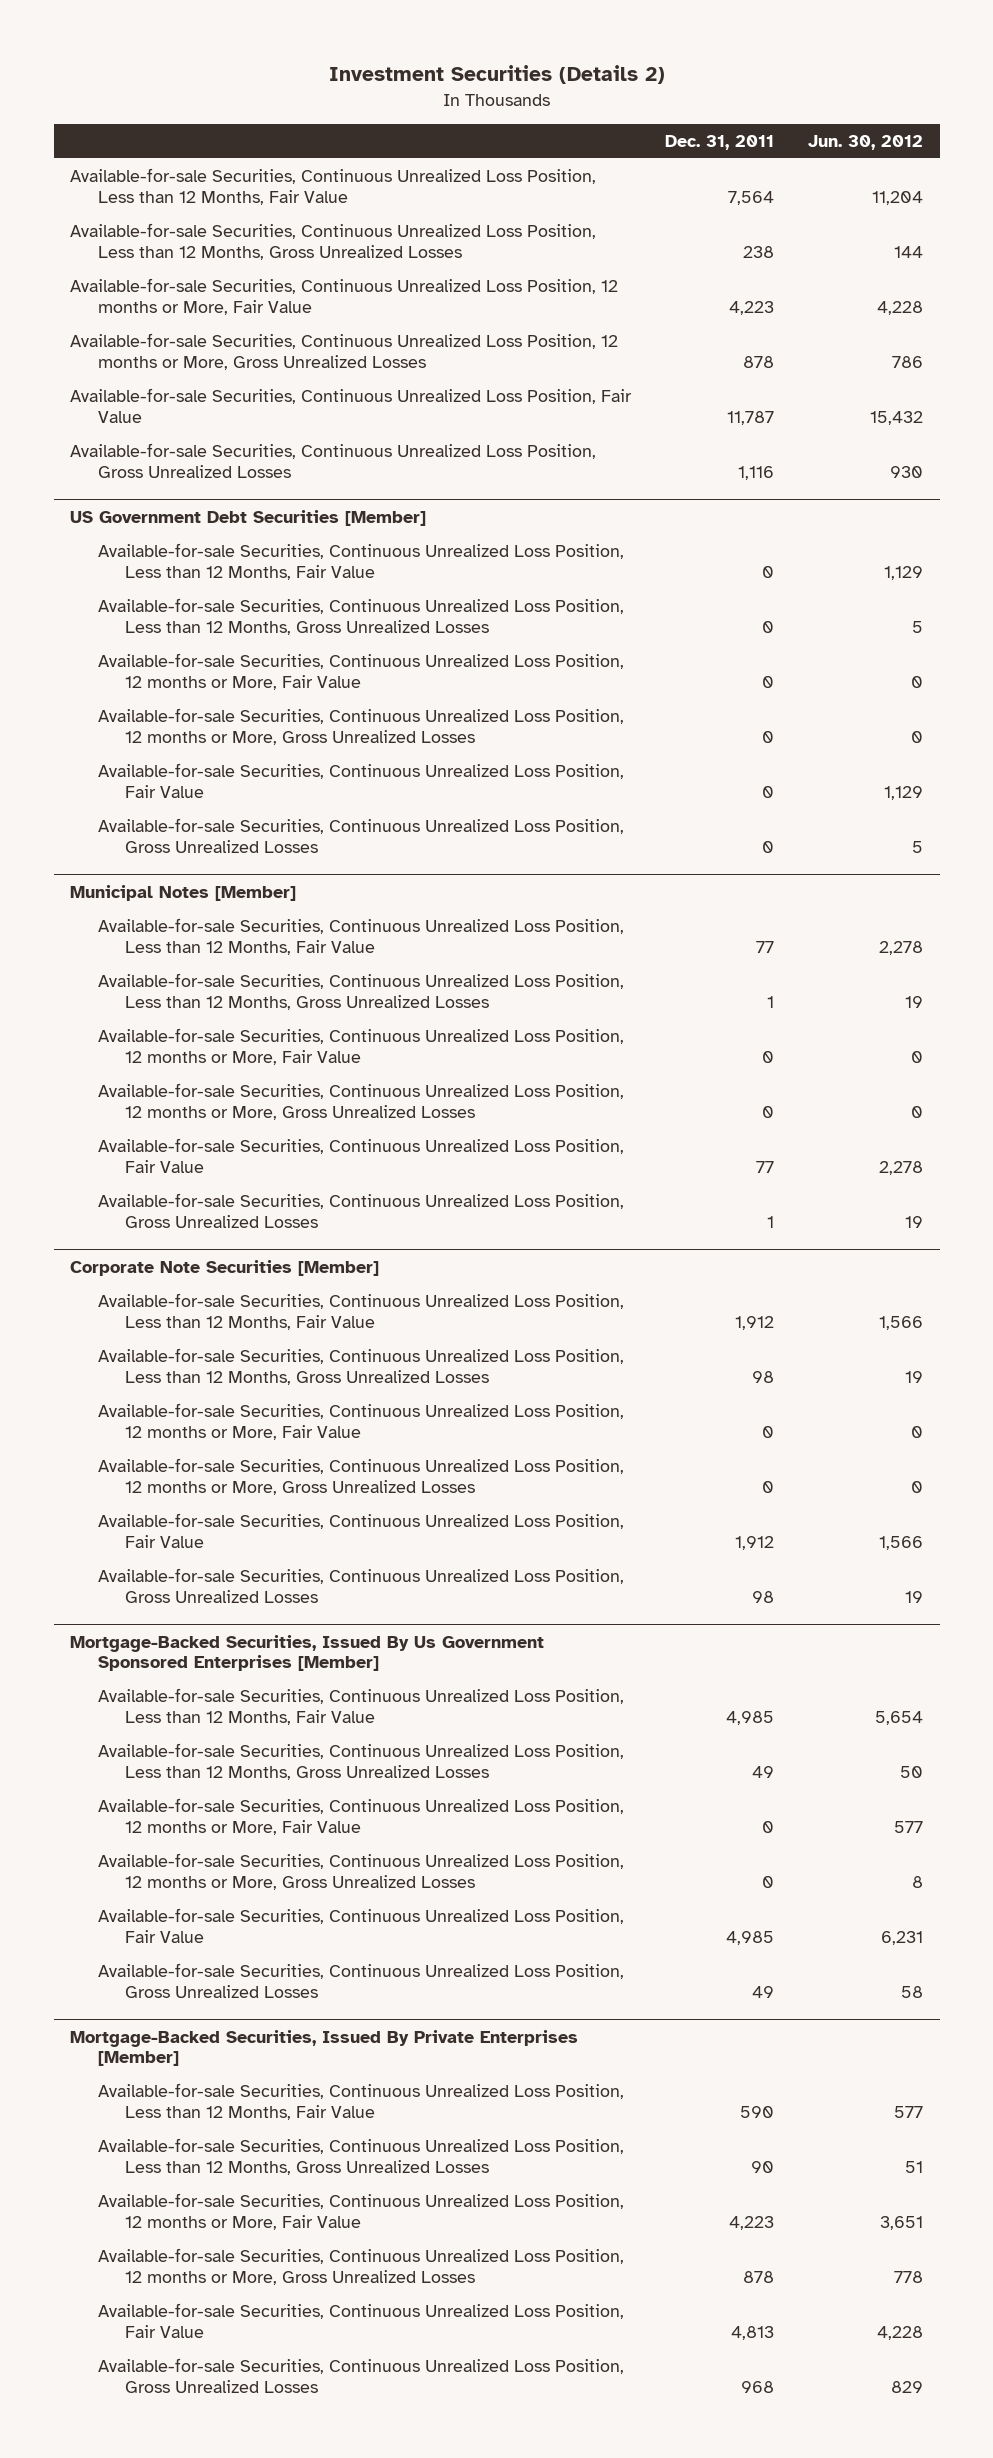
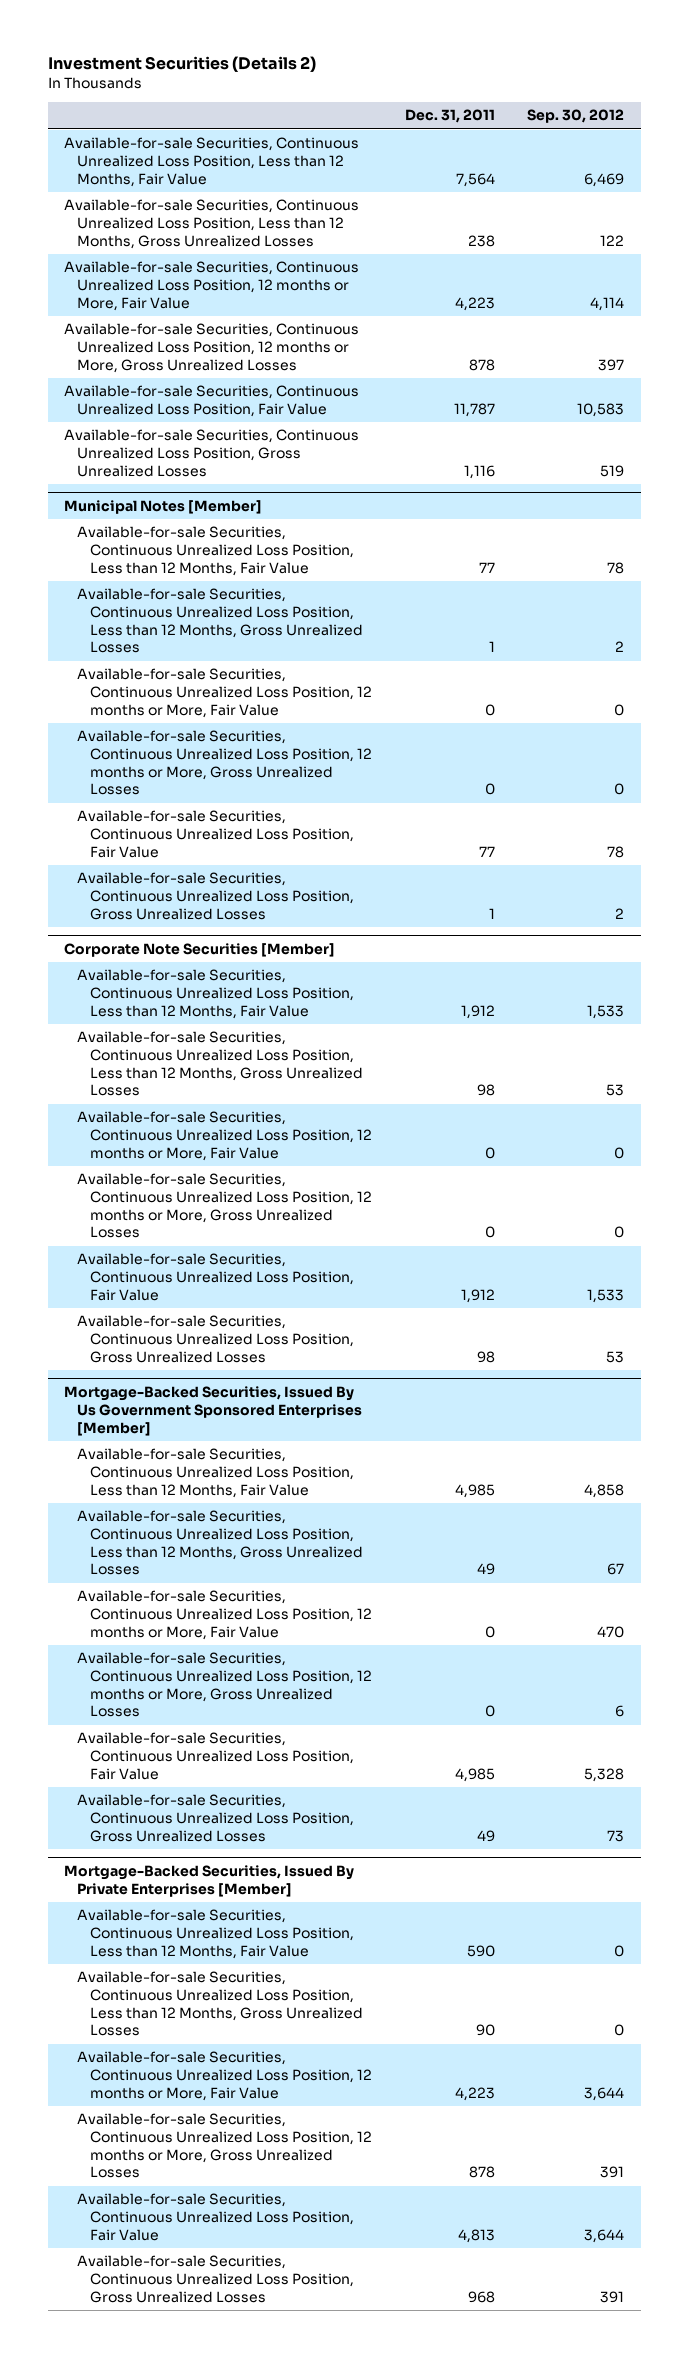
[807,134,923,150] Jun. 30, 2012 -> none
none -> [527,109,625,124] Sep. 30, 2012
[70,509,427,526] US Government Debt Securities [Member] -> none
[97,543,624,581] Available-for-sale Securities, Continuous Unrealized Loss Position, Less than 12 Months, Fair Value -> none
[97,598,624,636] Available-for-sale Securities, Continuous Unrealized Loss Position, Less than 12 Months, Gross Unrealized Losses -> none
[97,653,624,691] Available-for-sale Securities, Continuous Unrealized Loss Position, 12 months or More, Fair Value -> none
[97,708,624,746] Available-for-sale Securities, Continuous Unrealized Loss Position, 12 months or More, Gross Unrealized Losses -> none
[97,763,624,799] Available-for-sale Securities, Continuous Unrealized Loss Position, Fair Value -> none
[97,818,624,854] Available-for-sale Securities, Continuous Unrealized Loss Position, Gross Unrealized Losses -> none

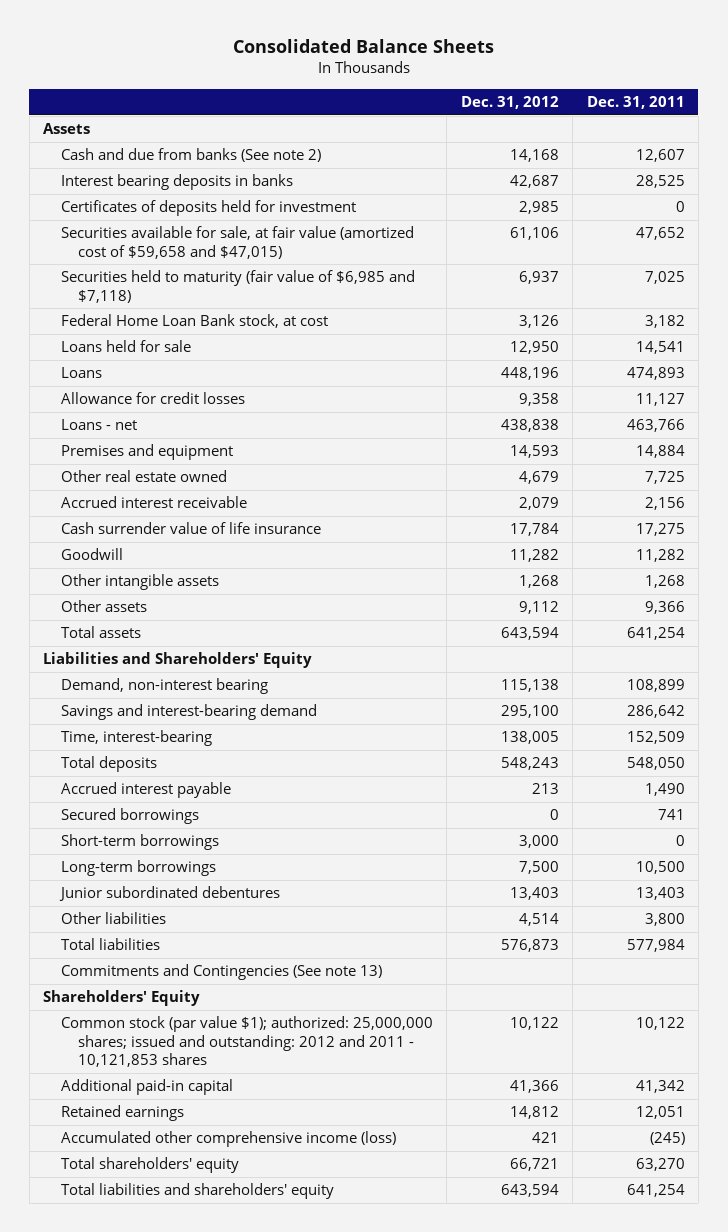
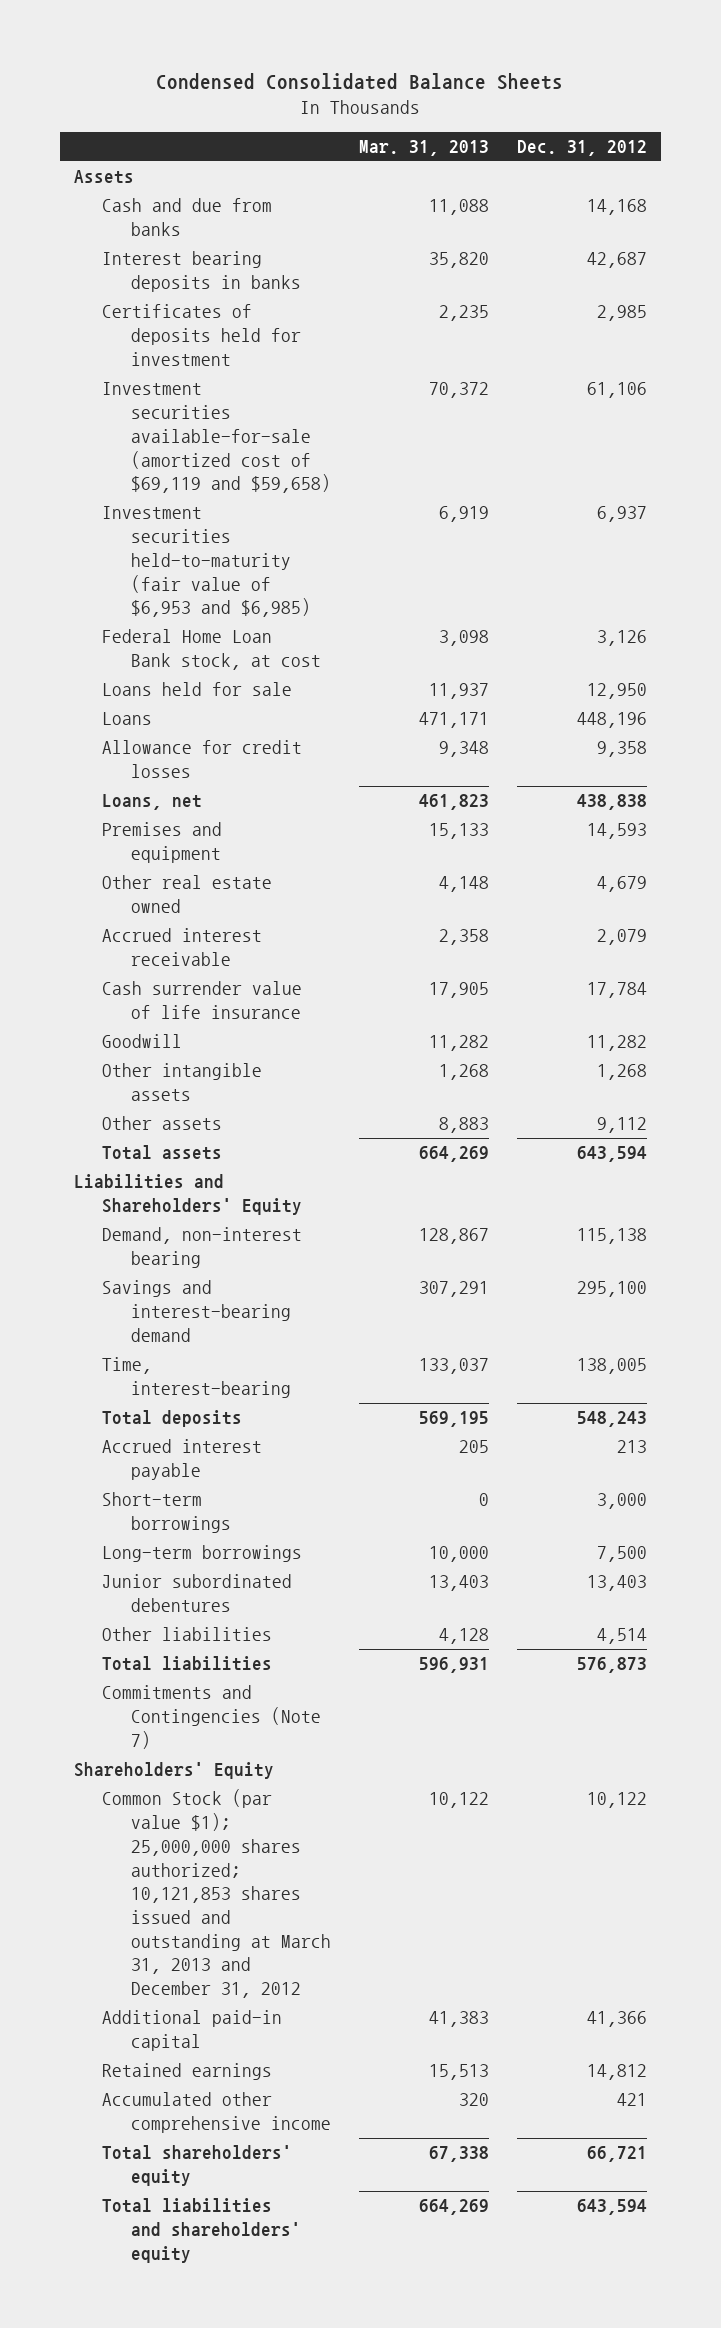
[232,38,494,53] Consolidated Balance Sheets -> [156,73,564,91] Condensed Consolidated Balance Sheets
[586,96,685,110] Dec. 31, 2011 -> none
none -> [358,140,489,157] Mar. 31, 2013
[60,148,321,163] Cash and due from banks (See note 2) -> [102,198,273,237] Cash and due from banks
[60,226,414,259] Securities available for sale, at fair value (amortized cost of $59,658 and $47,015) -> [102,382,332,494] Investment securities available-for-sale (amortized cost of $69,119 and $59,658)
[60,270,415,303] Securities held to maturity (fair value of $6,985 and $7,118) -> [102,506,312,618] Investment securities held-to-maturity (fair value of $6,953 and $6,985)
[60,419,137,431] Loans - net -> [102,794,203,811] Loans, net
[60,808,199,825] Secured borrowings -> none
[60,964,382,981] Commitments and Contingencies (See note 13) -> [102,1685,322,1749] Commitments and Contingencies (Note 7)
[60,1016,433,1068] Common stock (par value $1); authorized: 25,000,000 shares; issued and outstanding: 2012 and 2011 - 10,121,853 shares -> [102,1789,332,1998] Common Stock (par value $1); 25,000,000 shares authorized; 10,121,853 shares issued and outstanding at March 31, 2013 and December 31, 2012
[60,1131,396,1148] Accumulated other comprehensive income (loss) -> [102,2092,332,2134] Accumulated other comprehensive income

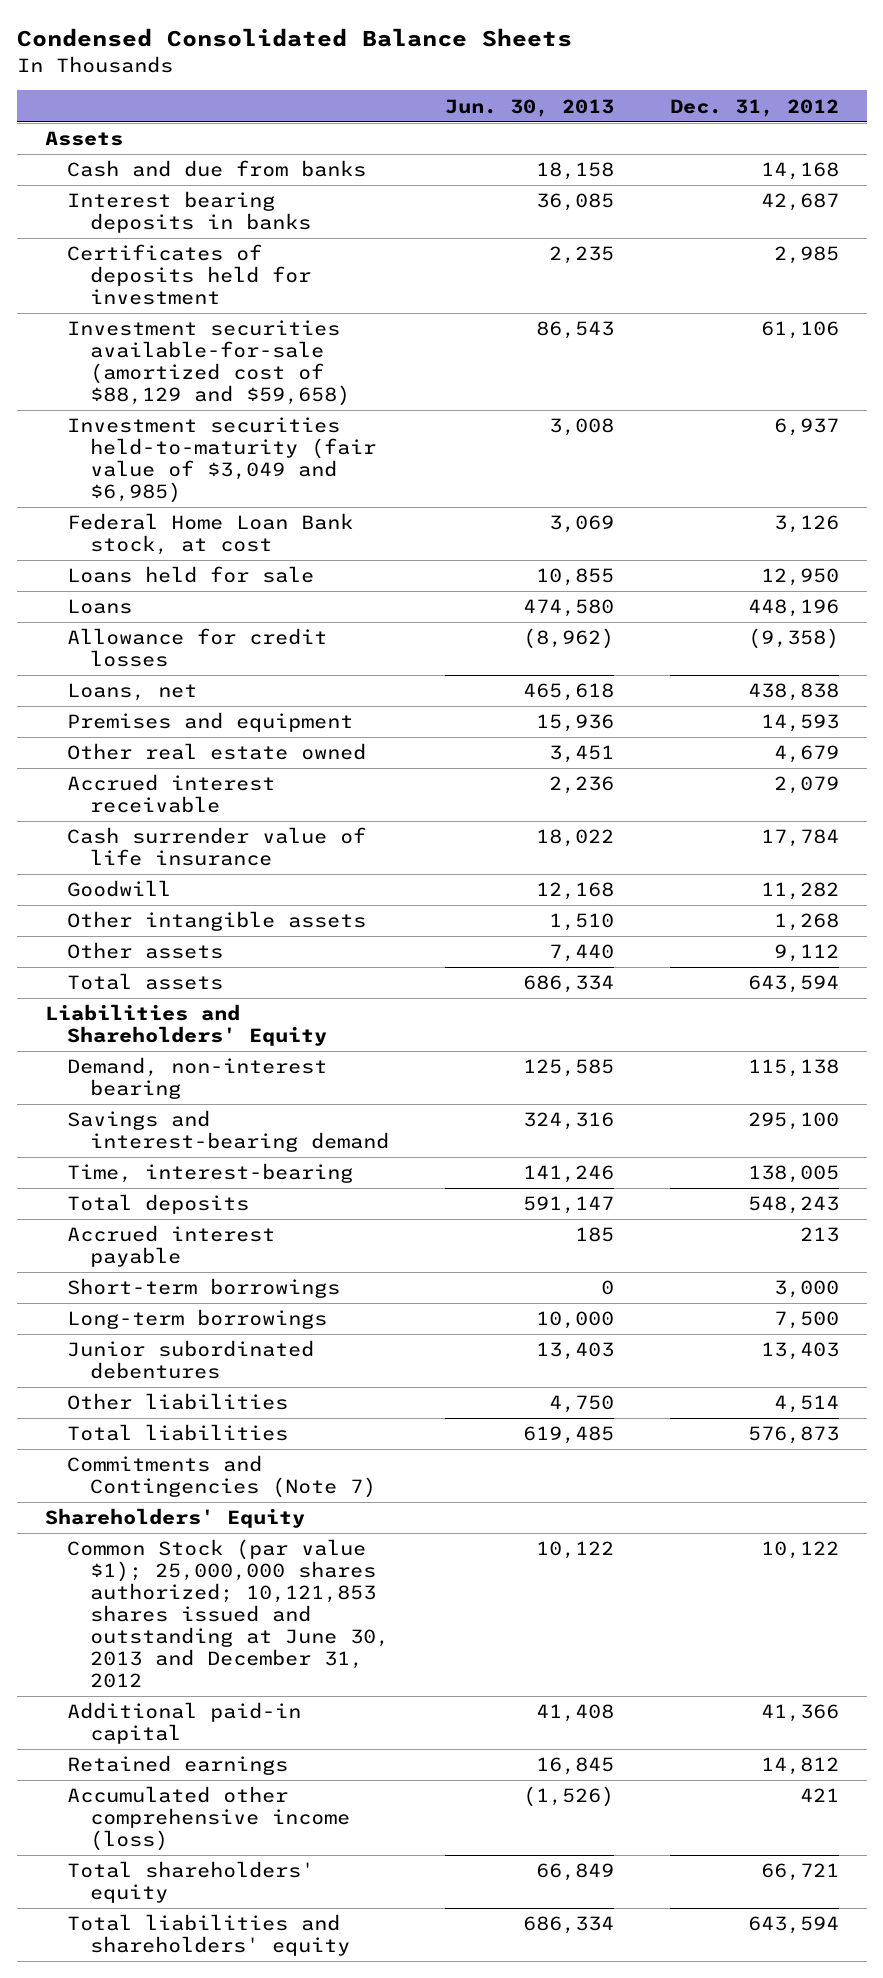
[358,140,489,157] Mar. 31, 2013 -> none
none -> [444,98,614,117] Jun. 30, 2013
[102,382,332,494] Investment securities available-for-sale (amortized cost of $69,119 and $59,658) -> [67,320,350,407] Investment securities available-for-sale (amortized cost of $88,129 and $59,658)
[102,506,312,618] Investment securities held-to-maturity (fair value of $6,953 and $6,985) -> [67,417,376,504] Investment securities held-to-maturity (fair value of $3,049 and $6,985)
[596,741,647,758] 9,358 -> [747,628,839,650] (9,358)
[102,1789,332,1998] Common Stock (par value $1); 25,000,000 shares authorized; 10,121,853 shares issued and outstanding at March 31, 2013 and December 31, 2012 -> [67,1539,389,1689] Common Stock (par value $1); 25,000,000 shares authorized; 10,121,853 shares issued and outstanding at June 30, 2013 and December 31, 2012
[102,2092,332,2134] Accumulated other comprehensive income -> [67,1786,350,1852] Accumulated other comprehensive income (loss)

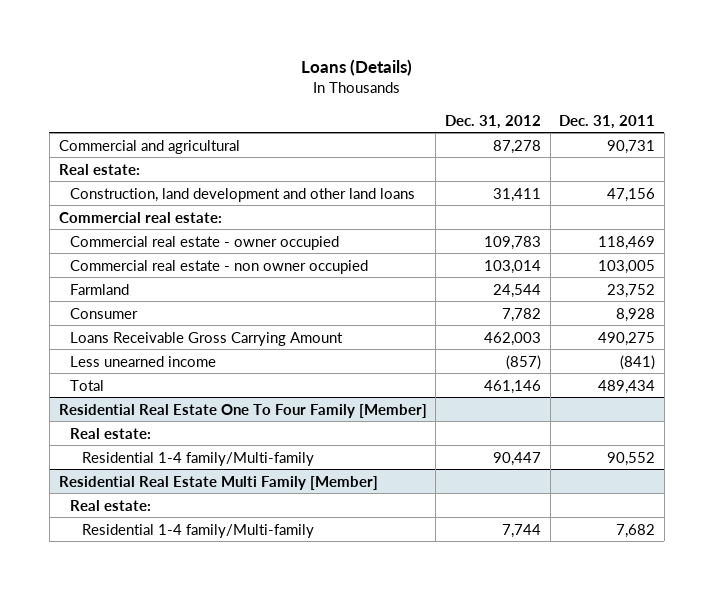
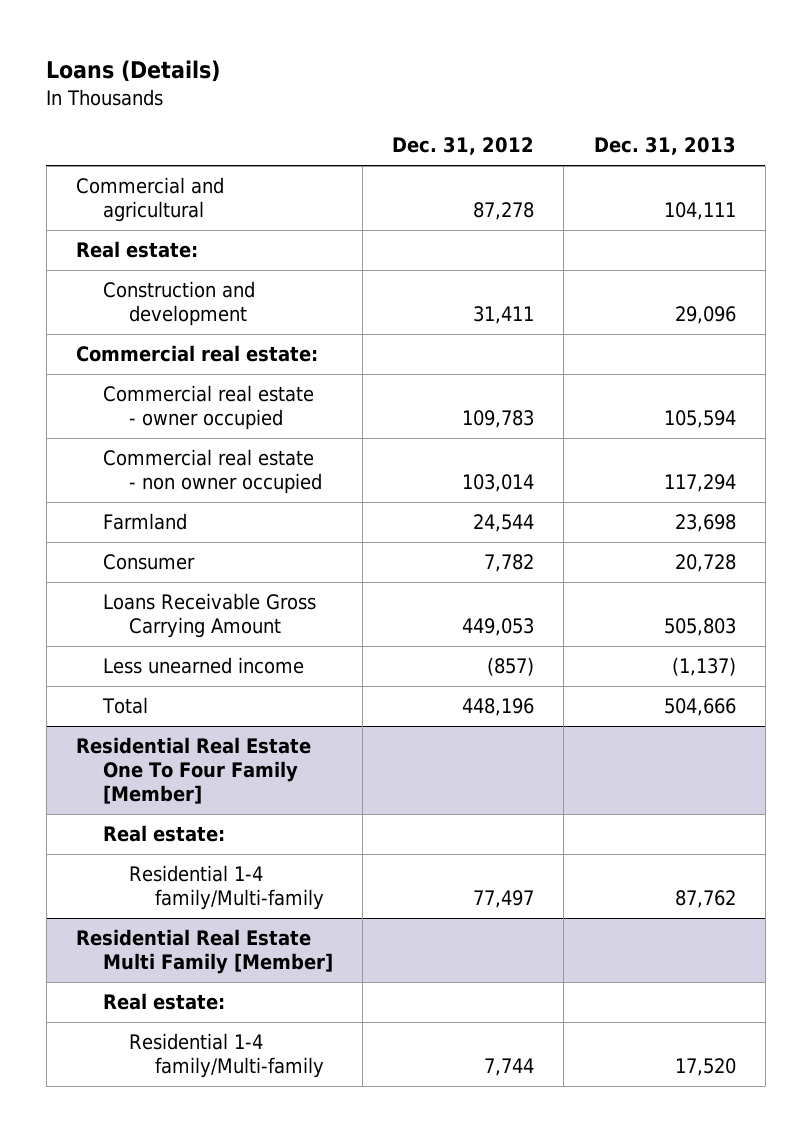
[559,114,656,129] Dec. 31, 2011 -> none
none -> [593,137,736,156] Dec. 31, 2013
[70,187,416,202] Construction, land development and other land loans -> [102,281,255,327] Construction and development
[483,331,541,346] 462,003 -> [462,618,535,637] 449,053
[483,379,541,394] 461,146 -> [462,698,535,717] 448,196
[492,451,541,466] 90,447 -> [473,890,535,909] 77,497

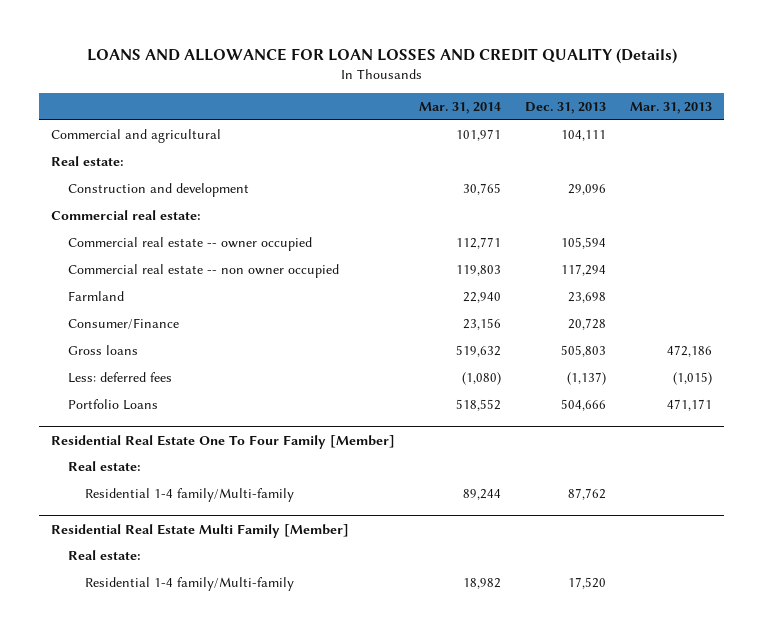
[46,59,221,82] Loans (Details) -> [86,48,677,65] LOANS AND ALLOWANCE FOR LOAN LOSSES AND CREDIT QUALITY (Details)
[392,137,535,156] Dec. 31, 2012 -> none
none -> [419,101,502,114] Mar. 31, 2014
none -> [630,101,713,114] Mar. 31, 2013
[102,385,314,431] Commercial real estate - owner occupied -> [68,236,313,251] Commercial real estate -- owner occupied
[102,449,322,495] Commercial real estate - non owner occupied -> [68,263,340,278] Commercial real estate -- non owner occupied
[102,554,195,571] Consumer -> [68,317,180,329] Consumer/Finance
[102,593,316,639] Loans Receivable Gross Carrying Amount -> [68,344,139,355] Gross loans
[102,657,304,675] Less unearned income -> [68,371,173,383] Less: deferred fees
[101,697,148,715] Total -> [68,398,159,410] Portfolio Loans

